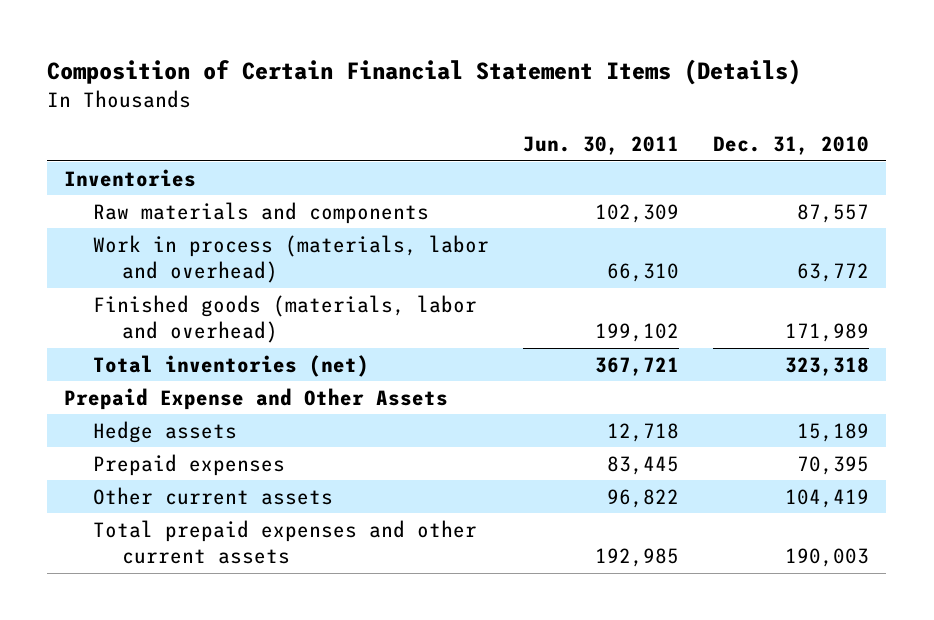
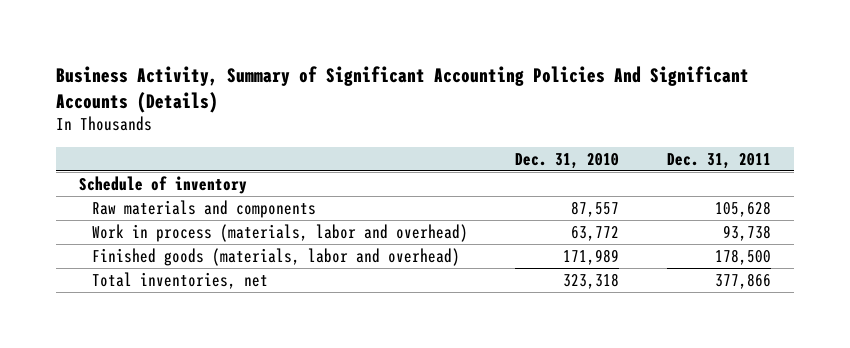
[47,59,802,86] Composition of Certain Financial Statement Items (Details) -> [55,65,749,113] Business Activity, Summary of Significant Accounting Policies And Significant Accounts (Details)
[523,136,680,156] Jun. 30, 2011 -> none
none -> [666,152,771,169] Dec. 31, 2011
[64,168,197,187] Inventories -> [79,175,248,194] Schedule of inventory
[64,387,449,410] Prepaid Expense and Other Assets -> none
[92,420,237,443] Hedge assets -> none
[92,453,285,476] Prepaid expenses -> none
[92,486,333,505] Other current assets -> none
[92,519,477,565] Total prepaid expenses and other current assets -> none
[92,354,369,377] Total inventories (net) -> [91,271,268,289] Total inventories, net

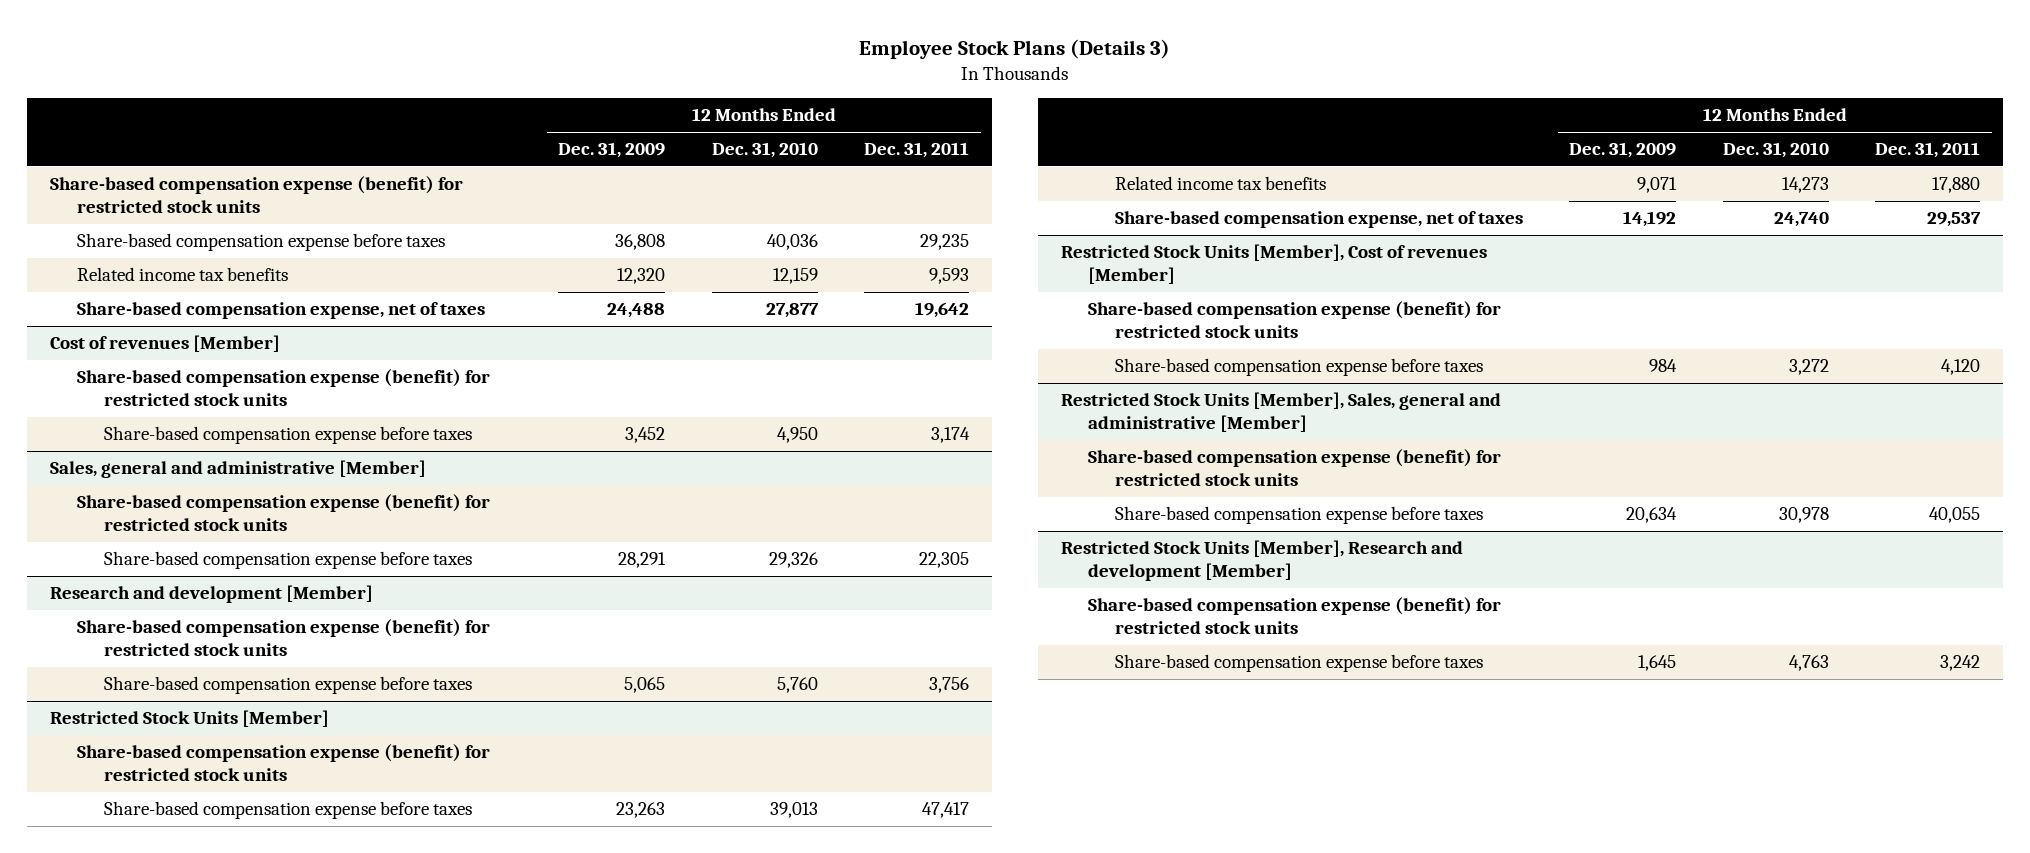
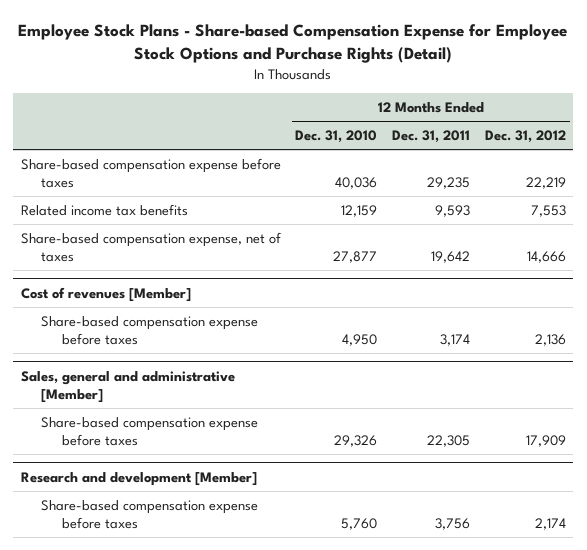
[859,39,1171,60] Employee Stock Plans (Details 3) -> [18,24,568,63] Employee Stock Plans - Share-based Compensation Expense for Employee Stock Options and Purchase Rights (Detail)
[558,142,666,159] Dec. 31, 2009 -> none
none -> [484,130,566,144] Dec. 31, 2012
[50,176,464,213] Share-based compensation expense (benefit) for restricted stock units -> none
[76,369,490,406] Share-based compensation expense (benefit) for restricted stock units -> none
[76,494,490,531] Share-based compensation expense (benefit) for restricted stock units -> none
[76,619,490,656] Share-based compensation expense (benefit) for restricted stock units -> none
[50,710,330,728] Restricted Stock Units [Member] -> none
[76,744,490,781] Share-based compensation expense (benefit) for restricted stock units -> none
[103,801,472,820] Share-based compensation expense before taxes -> none
[1114,176,1326,191] Related income tax benefits -> none
[1114,211,1523,229] Share-based compensation expense, net of taxes -> none
[1061,244,1488,284] Restricted Stock Units [Member], Cost of revenues [Member] -> none
[1088,301,1502,338] Share-based compensation expense (benefit) for restricted stock units -> none
[1114,358,1483,377] Share-based compensation expense before taxes -> none
[1061,392,1502,432] Restricted Stock Units [Member], Sales, general and administrative [Member] -> none
[1088,449,1502,486] Share-based compensation expense (benefit) for restricted stock units -> none
[1114,506,1483,525] Share-based compensation expense before taxes -> none
[1061,540,1464,581] Restricted Stock Units [Member], Research and development [Member] -> none
[1088,597,1502,634] Share-based compensation expense (benefit) for restricted stock units -> none
[1114,654,1483,673] Share-based compensation expense before taxes -> none

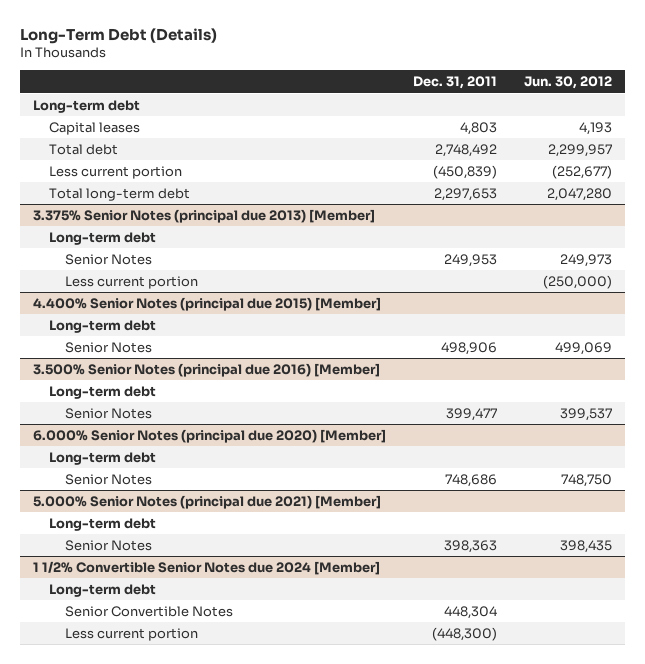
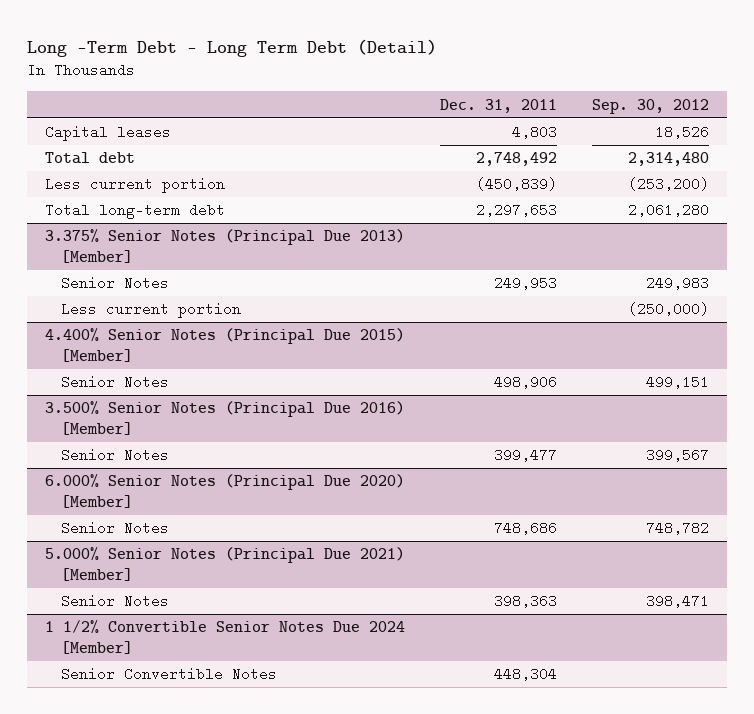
[20,28,218,45] Long-Term Debt (Details) -> [26,38,437,57] Long -Term Debt - Long Term Debt (Detail)
[523,76,612,90] Jun. 30, 2012 -> none
none -> [592,98,710,114] Sep. 30, 2012
[33,99,141,113] Long-term debt -> none
[49,231,157,245] Long-term debt -> none
[33,208,376,223] 3.375% Senior Notes (principal due 2013) [Member] -> [44,229,405,264] 3.375% Senior Notes (Principal Due 2013) [Member]
[49,319,157,333] Long-term debt -> none
[33,296,382,311] 4.400% Senior Notes (principal due 2015) [Member] -> [44,328,405,363] 4.400% Senior Notes (Principal Due 2015) [Member]
[49,385,157,399] Long-term debt -> none
[33,362,381,377] 3.500% Senior Notes (principal due 2016) [Member] -> [44,401,405,436] 3.500% Senior Notes (Principal Due 2016) [Member]
[49,451,157,465] Long-term debt -> none
[33,428,387,443] 6.000% Senior Notes (principal due 2020) [Member] -> [44,474,405,509] 6.000% Senior Notes (Principal Due 2020) [Member]
[49,517,157,531] Long-term debt -> none
[33,494,382,509] 5.000% Senior Notes (principal due 2021) [Member] -> [44,547,405,582] 5.000% Senior Notes (Principal Due 2021) [Member]
[49,583,157,597] Long-term debt -> none
[33,560,381,575] 1 1/2% Convertible Senior Notes due 2024 [Member] -> [44,620,405,655] 1 1/2% Convertible Senior Notes Due 2024 [Member]
[65,627,199,641] Less current portion -> none

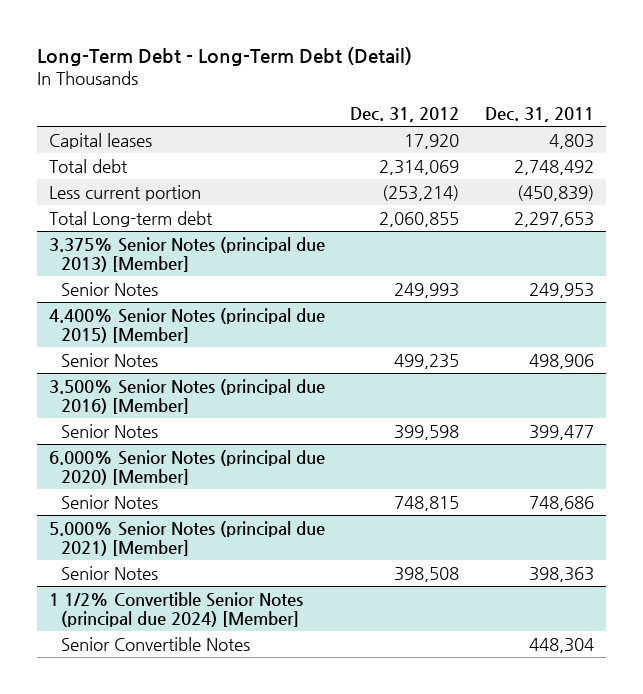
[26,38,437,57] Long -Term Debt - Long Term Debt (Detail) -> [36,47,412,67] Long-Term Debt - Long-Term Debt (Detail)
[592,98,710,114] Sep. 30, 2012 -> none
none -> [350,107,460,123] Dec. 31, 2012
[44,203,225,220] Total long-term debt -> [49,210,214,227] Total Long-term debt
[44,229,405,264] 3.375% Senior Notes (Principal Due 2013) [Member] -> [49,236,326,272] 3.375% Senior Notes (principal due 2013) [Member]
[61,302,242,319] Less current portion -> none
[44,328,405,363] 4.400% Senior Notes (Principal Due 2015) [Member] -> [49,307,326,343] 4.400% Senior Notes (principal due 2015) [Member]
[44,401,405,436] 3.500% Senior Notes (Principal Due 2016) [Member] -> [49,378,326,414] 3.500% Senior Notes (principal due 2016) [Member]
[44,474,405,509] 6.000% Senior Notes (Principal Due 2020) [Member] -> [49,449,326,485] 6.000% Senior Notes (principal due 2020) [Member]
[44,547,405,582] 5.000% Senior Notes (Principal Due 2021) [Member] -> [49,520,326,556] 5.000% Senior Notes (principal due 2021) [Member]
[44,620,405,655] 1 1/2% Convertible Senior Notes Due 2024 [Member] -> [49,591,304,627] 1 1/2% Convertible Senior Notes (principal due 2024) [Member]

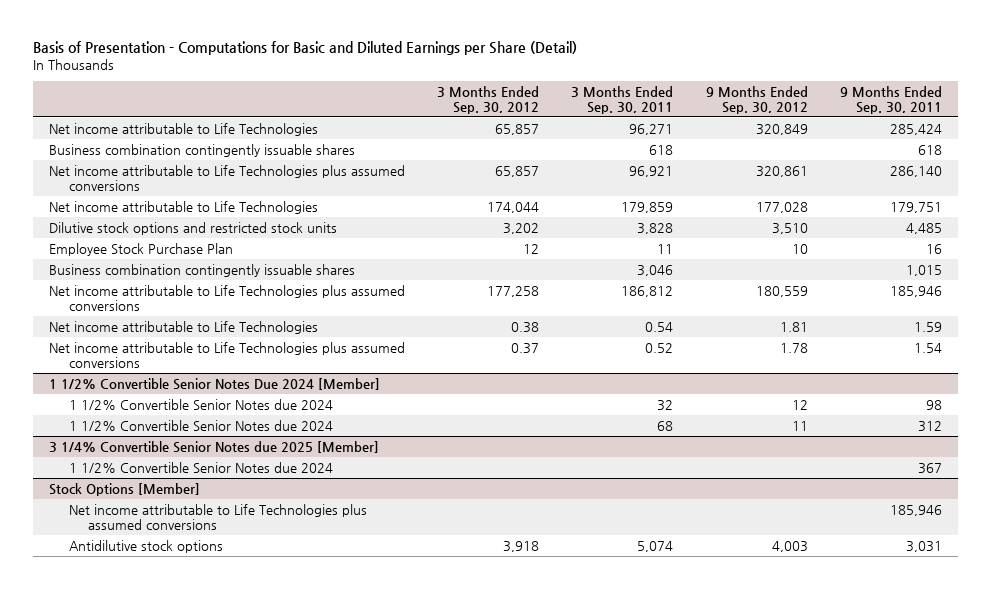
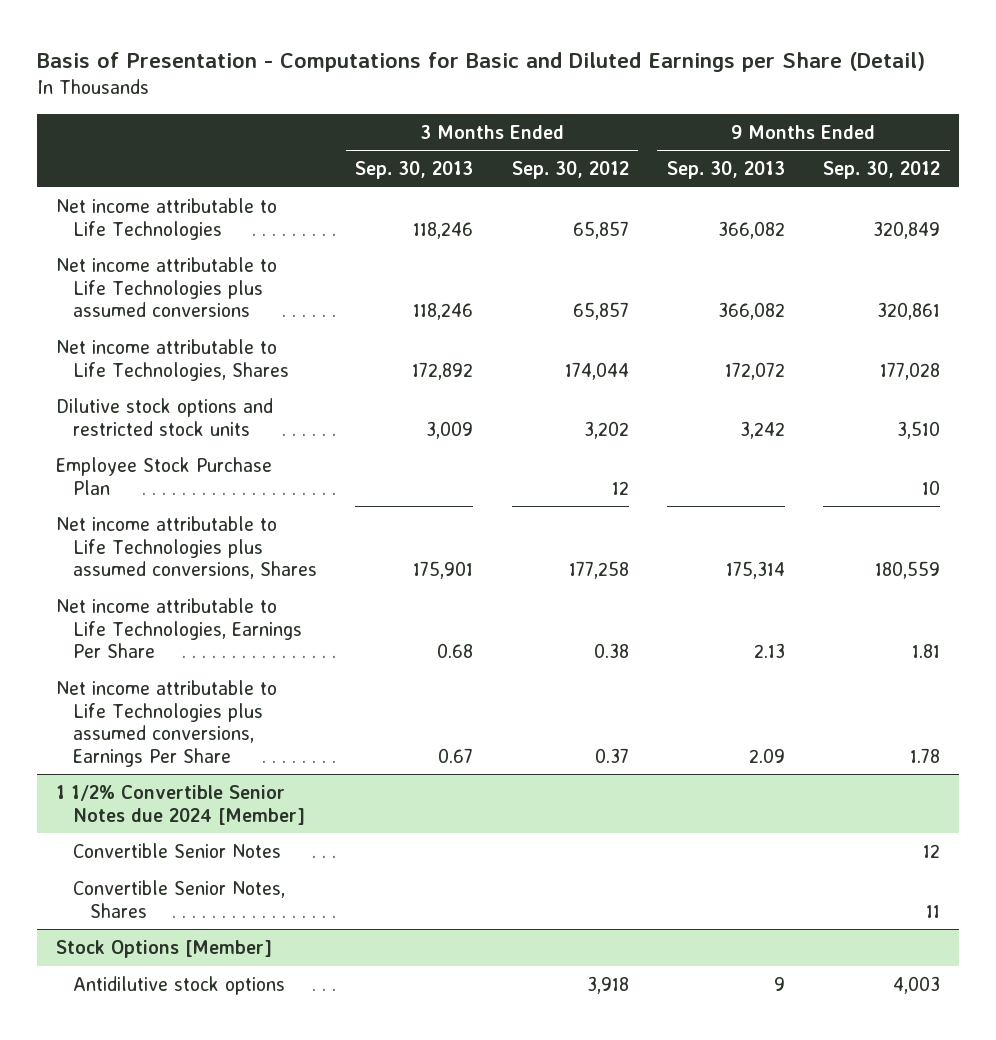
[571,86,674,114] 3 Months Ended Sep. 30, 2011 -> none
[839,86,942,114] 9 Months Ended Sep. 30, 2011 -> none
none -> [355,161,474,180] Sep. 30, 2013
none -> [666,161,785,180] Sep. 30, 2013
[49,143,356,157] Business combination contingently issuable shares -> none
[49,200,319,214] Net income attributable to Life Technologies -> [56,338,289,381] Net income attributable to Life Technologies, Shares
[49,263,356,277] Business combination contingently issuable shares -> none
[49,440,380,453] 3 1/4% Convertible Senior Notes due 2025 [Member] -> none
[68,461,333,473] 1 1/2% Convertible Senior Notes due 2024 -> none
[49,284,406,311] Net income attributable to Life Technologies plus assumed conversions -> [56,515,317,580] Net income attributable to Life Technologies plus assumed conversions, Shares
[49,320,319,334] Net income attributable to Life Technologies -> [56,597,302,659] Net income attributable to Life Technologies, Earnings Per Share
[49,341,406,368] Net income attributable to Life Technologies plus assumed conversions -> [56,679,278,767] Net income attributable to Life Technologies plus assumed conversions, Earnings Per Share
[49,377,381,390] 1 1/2% Convertible Senior Notes Due 2024 [Member] -> [56,784,305,825] 1 1/2% Convertible Senior Notes due 2024 [Member]
[68,398,333,410] 1 1/2% Convertible Senior Notes due 2024 -> [72,842,281,858] Convertible Senior Notes
[68,419,333,431] 1 1/2% Convertible Senior Notes due 2024 -> [72,879,285,918] Convertible Senior Notes, Shares
[68,503,367,530] Net income attributable to Life Technologies plus assumed conversions -> none

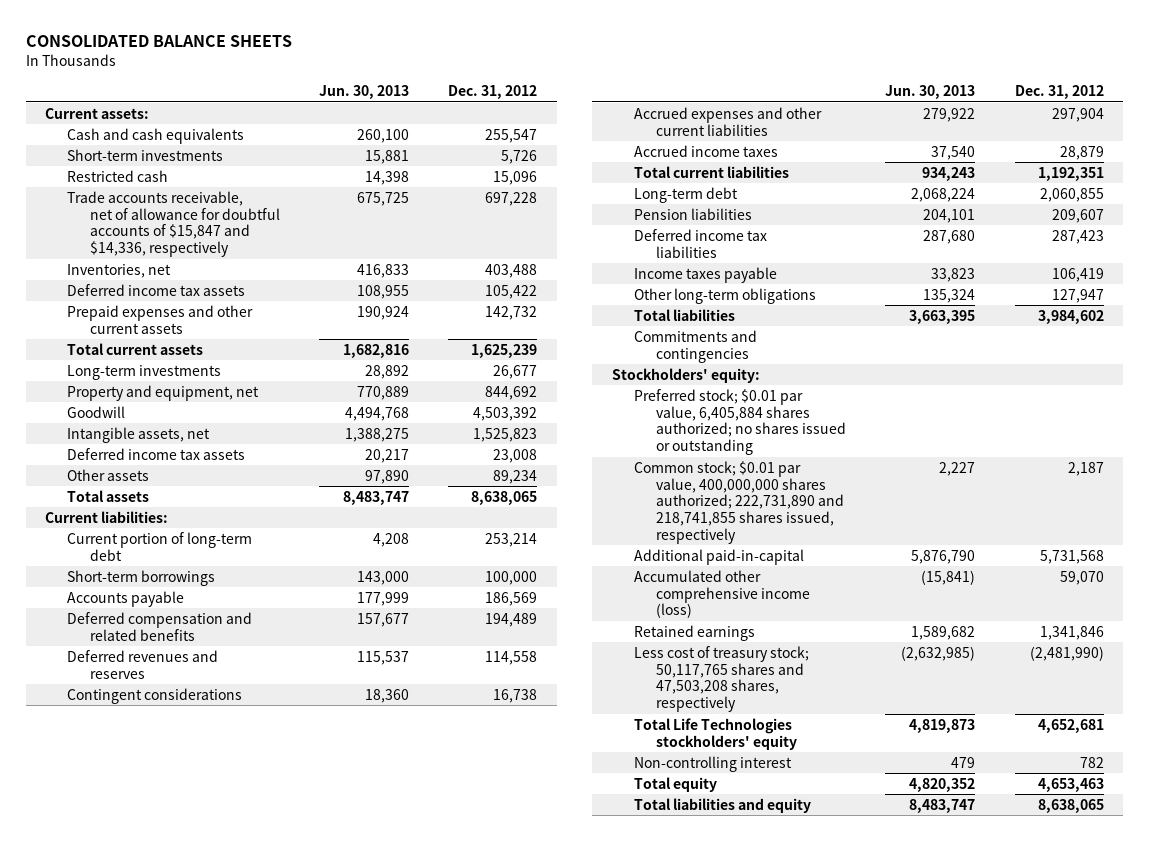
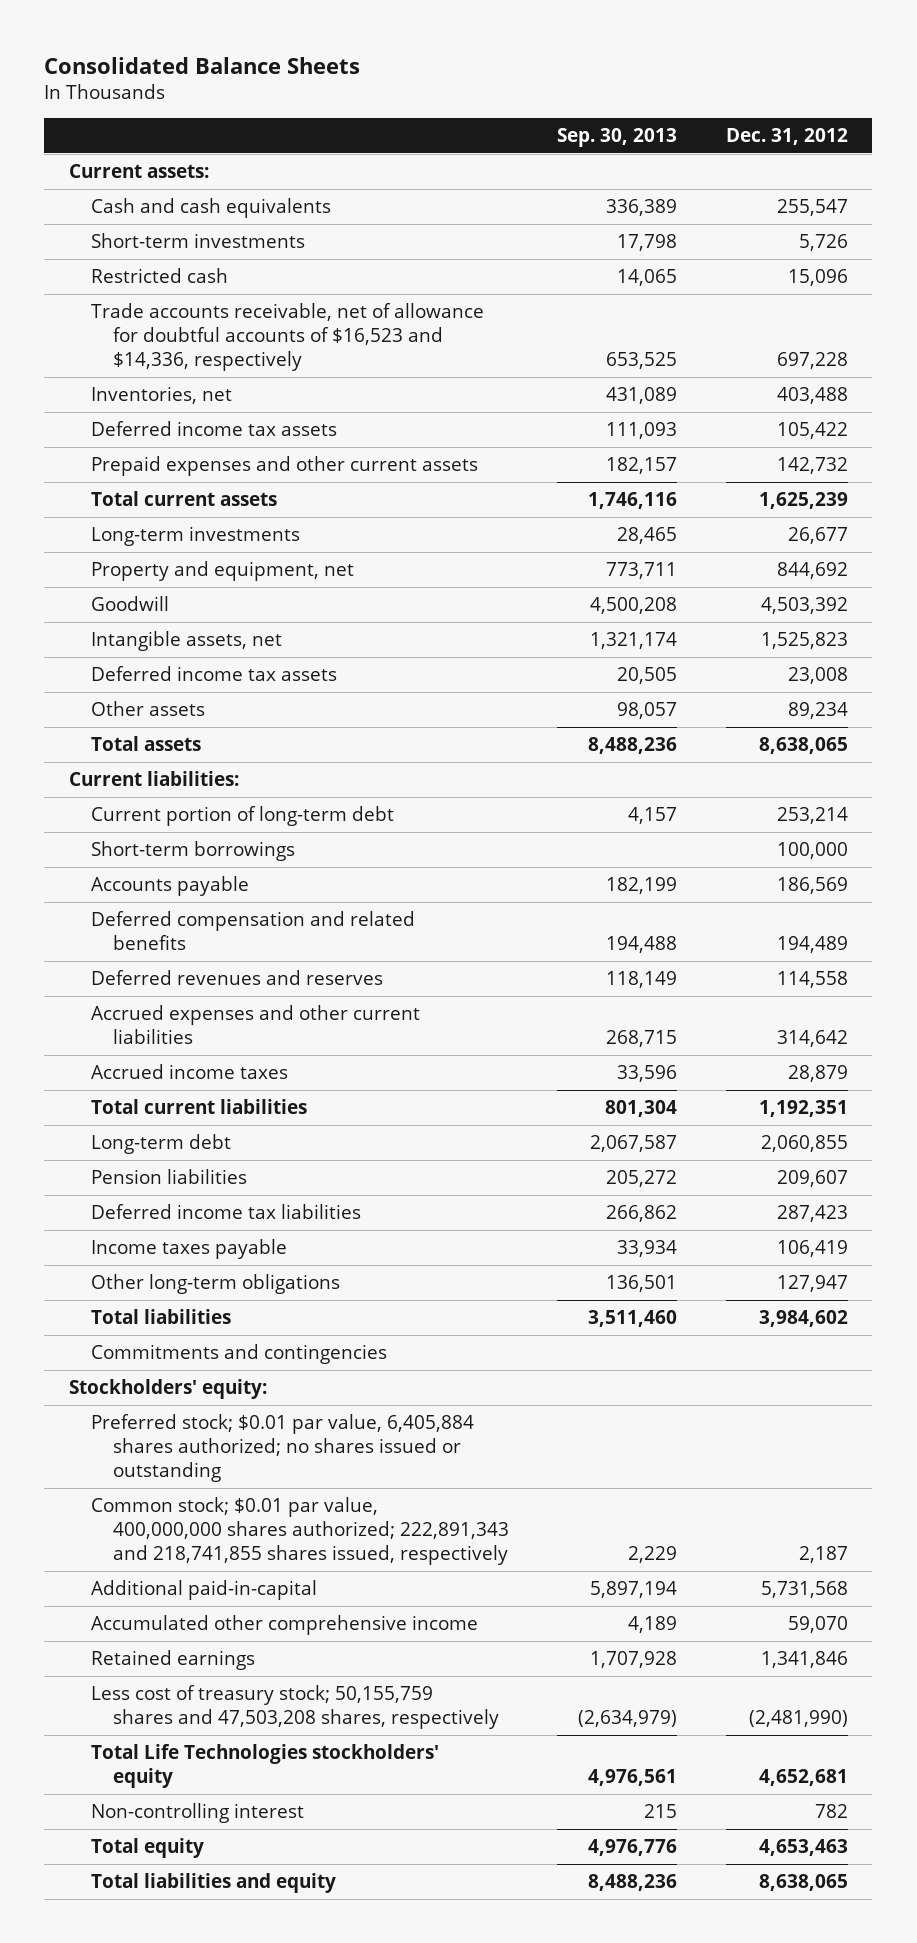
[25,35,292,48] CONSOLIDATED BALANCE SHEETS -> [44,56,361,74] Consolidated Balance Sheets
[318,85,409,100] Jun. 30, 2013 -> none
none -> [557,128,678,148] Sep. 30, 2013
[67,190,280,258] Trade accounts receivable, net of allowance for doubtful accounts of $15,847 and $14,336, respectively -> [90,302,484,372] Trade accounts receivable, net of allowance for doubtful accounts of $16,523 and $14,336, respectively
[67,687,243,704] Contingent considerations -> none
[1051,107,1104,122] 297,904 -> [777,1030,849,1048] 314,642
[633,460,845,544] Common stock; $0.01 par value, 400,000,000 shares authorized; 222,731,890 and 218,741,855 shares issued, respectively -> [90,1496,509,1566] Common stock; $0.01 par value, 400,000,000 shares authorized; 222,891,343 and 218,741,855 shares issued, respectively
[633,569,811,619] Accumulated other comprehensive income (loss) -> [90,1614,478,1635] Accumulated other comprehensive income
[633,645,809,713] Less cost of treasury stock; 50,117,765 shares and 47,503,208 shares, respectively -> [90,1684,499,1730] Less cost of treasury stock; 50,155,759 shares and 47,503,208 shares, respectively

